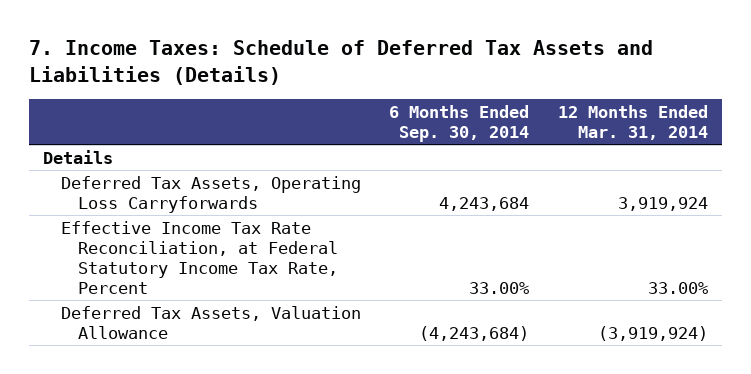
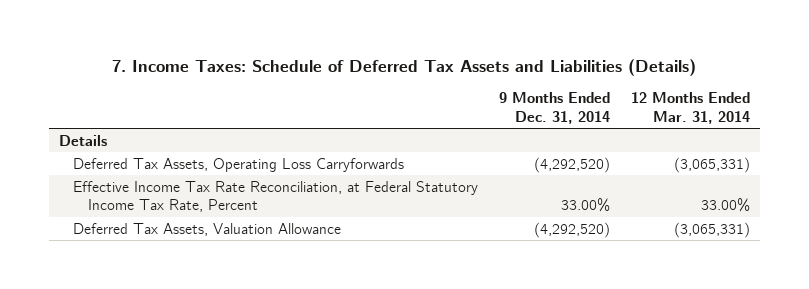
[389,105,530,143] 6 Months Ended Sep. 30, 2014 -> none
none -> [499,91,611,124] 9 Months Ended Dec. 31, 2014
[618,196,709,211] 3,919,924 -> [673,156,750,173] (3,065,331)
[598,325,709,341] (3,919,924) -> [673,221,750,238] (3,065,331)

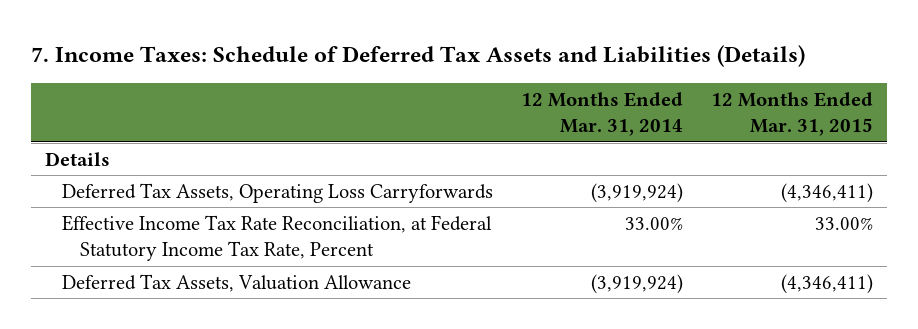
[499,91,611,124] 9 Months Ended Dec. 31, 2014 -> none
none -> [711,91,874,137] 12 Months Ended Mar. 31, 2015
[673,156,750,173] (3,065,331) -> [591,182,684,203] (3,919,924)
[673,221,750,238] (3,065,331) -> [591,273,684,294] (3,919,924)

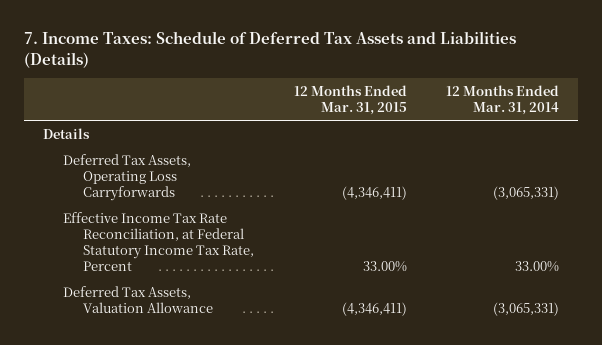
[591,182,684,203] (3,919,924) -> [492,185,559,200] (3,065,331)
[591,273,684,294] (3,919,924) -> [492,301,559,316] (3,065,331)

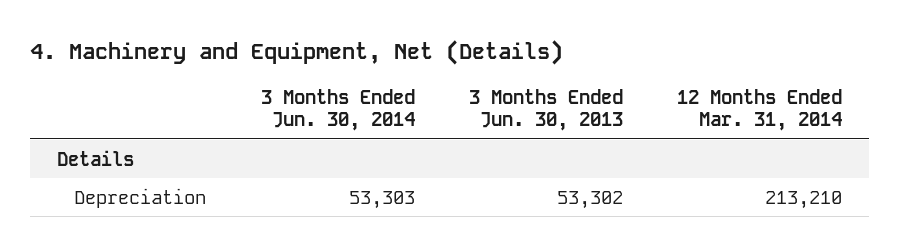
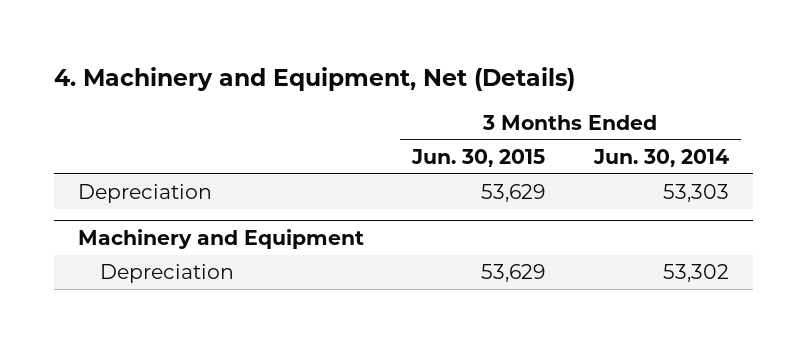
[468,88,623,132] 3 Months Ended Jun. 30, 2013 -> none
[676,88,842,132] 12 Months Ended Mar. 31, 2014 -> none
none -> [411,148,546,167] Jun. 30, 2015
[56,149,134,166] Details -> none
none -> [77,228,364,249] Machinery and Equipment
none -> [100,264,235,284] Depreciation

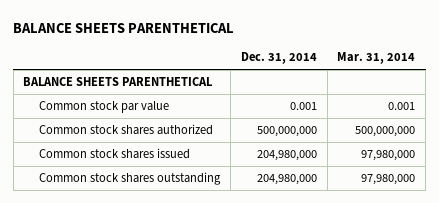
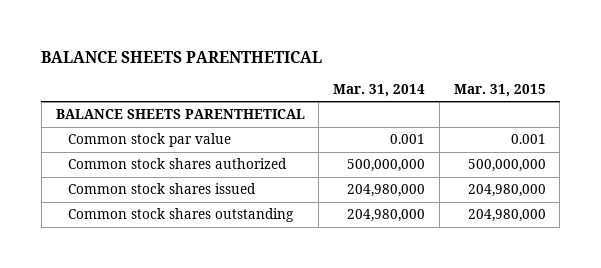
[240,52,317,65] Dec. 31, 2014 -> none
none -> [453,83,546,97] Mar. 31, 2015
[361,150,416,162] 97,980,000 -> [347,184,426,198] 204,980,000
[361,174,416,186] 97,980,000 -> [347,209,426,223] 204,980,000

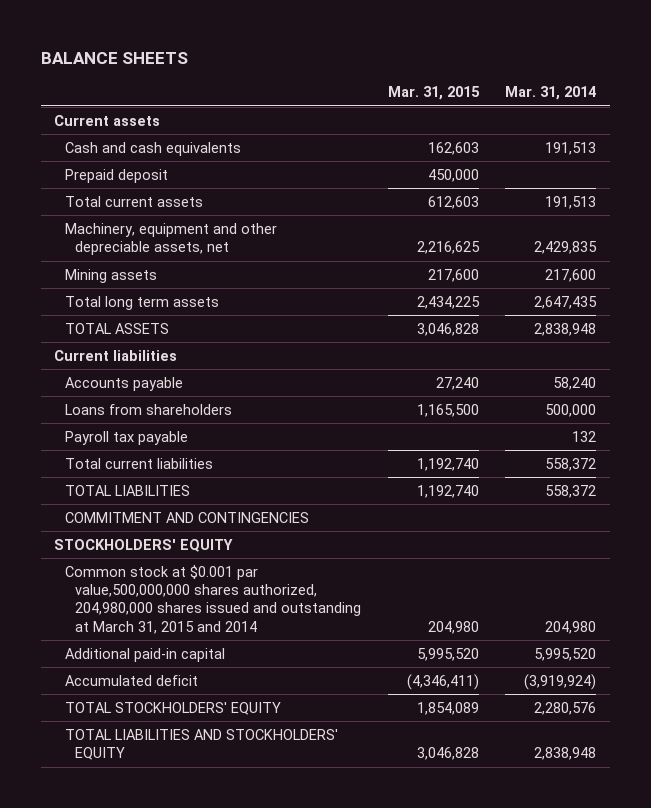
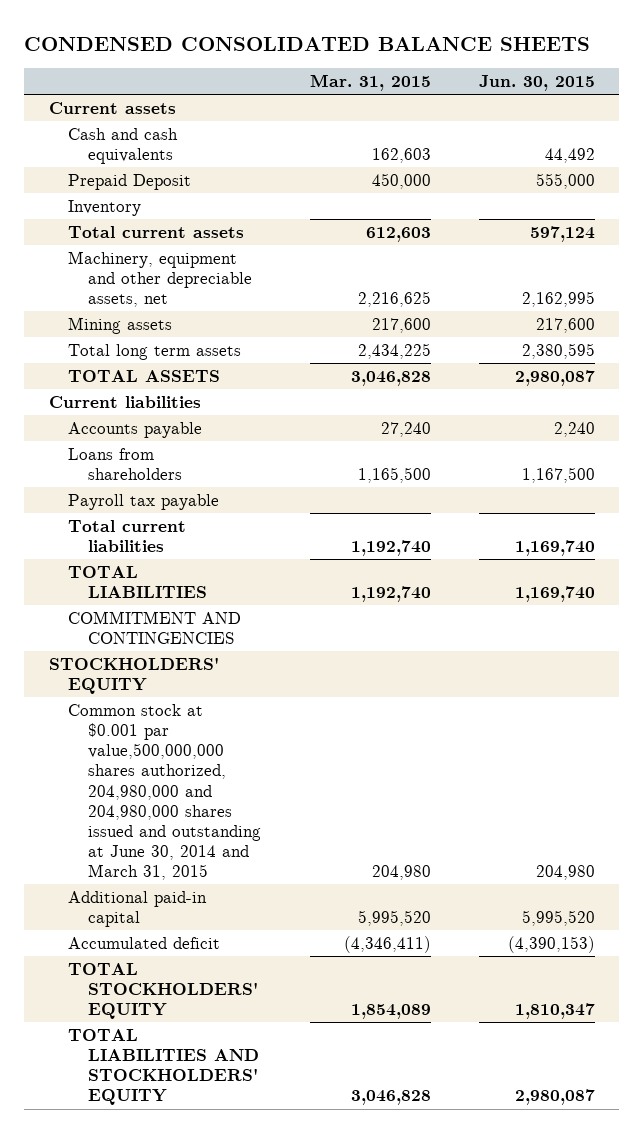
[40,51,188,64] BALANCE SHEETS -> [24,36,591,51] CONDENSED CONSOLIDATED BALANCE SHEETS
[505,86,597,101] Mar. 31, 2014 -> none
none -> [479,74,596,91] Jun. 30, 2015
[64,168,168,183] Prepaid deposit -> [68,173,192,190] Prepaid Deposit
none -> [68,199,142,216] Inventory
[64,564,361,634] Common stock at $0.001 par value,500,000,000 shares authorized, 204,980,000 shares issued and outstanding at March 31, 2015 and 2014 -> [68,703,261,881] Common stock at $0.001 par value,500,000,000 shares authorized, 204,980,000 and 204,980,000 shares issued and outstanding at June 30, 2014 and March 31, 2015

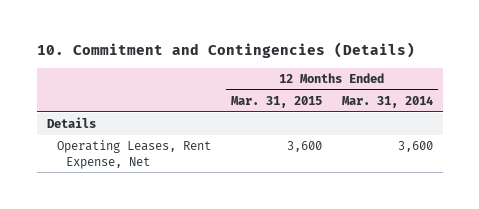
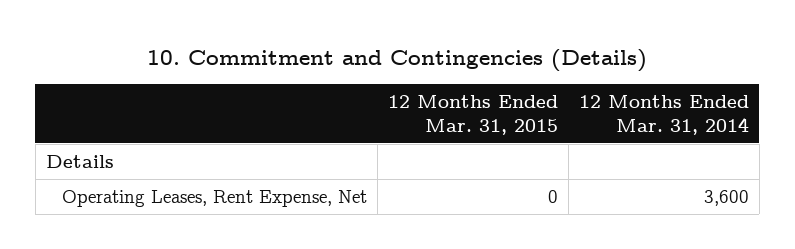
[286,141,322,153] 3,600 -> [547,190,558,204] 0

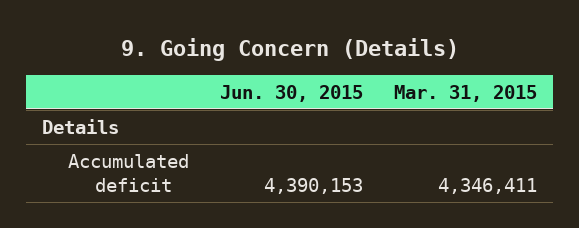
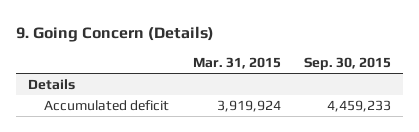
[220,84,364,102] Jun. 30, 2015 -> none
none -> [304,57,392,71] Sep. 30, 2015
[438,177,538,194] 4,346,411 -> [216,100,281,113] 3,919,924

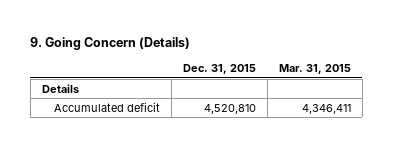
[304,57,392,71] Sep. 30, 2015 -> none
none -> [182,64,256,75] Dec. 31, 2015
[216,100,281,113] 3,919,924 -> [301,103,351,114] 4,346,411

